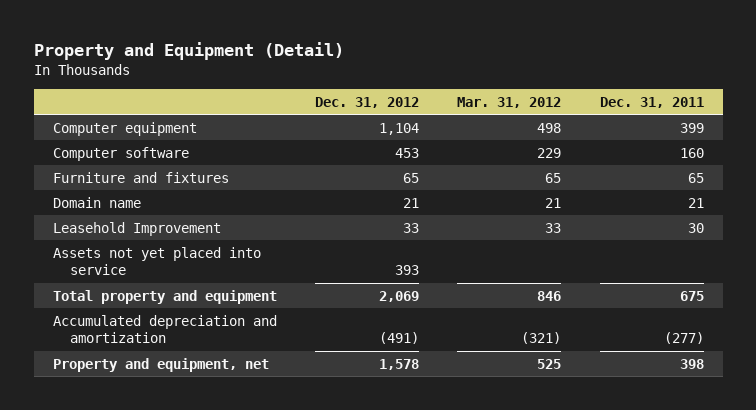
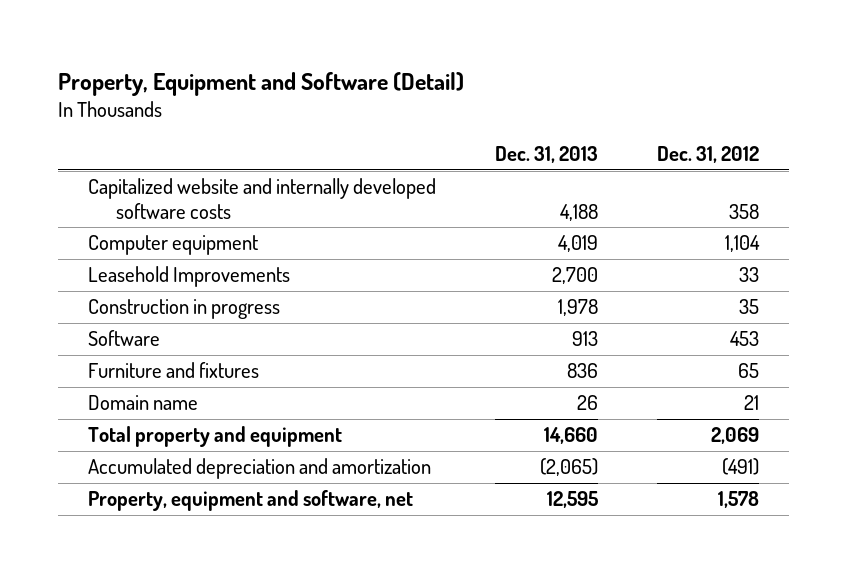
[33,41,344,60] Property and Equipment (Detail) -> [58,71,465,96] Property, Equipment and Software (Detail)
[457,96,562,108] Mar. 31, 2012 -> none
[599,96,704,108] Dec. 31, 2011 -> none
none -> [494,146,598,164] Dec. 31, 2013
none -> [87,178,436,219] Capitalized website and internally developed software costs
none -> [87,266,290,288] Leasehold Improvements
none -> [87,299,280,320] Construction in progress
[52,146,189,161] Computer software -> [87,330,160,347] Software
[52,221,221,236] Leasehold Improvement -> none
[52,246,261,276] Assets not yet placed into service -> none
[52,357,269,372] Property and equipment, net -> [87,490,413,512] Property, equipment and software, net

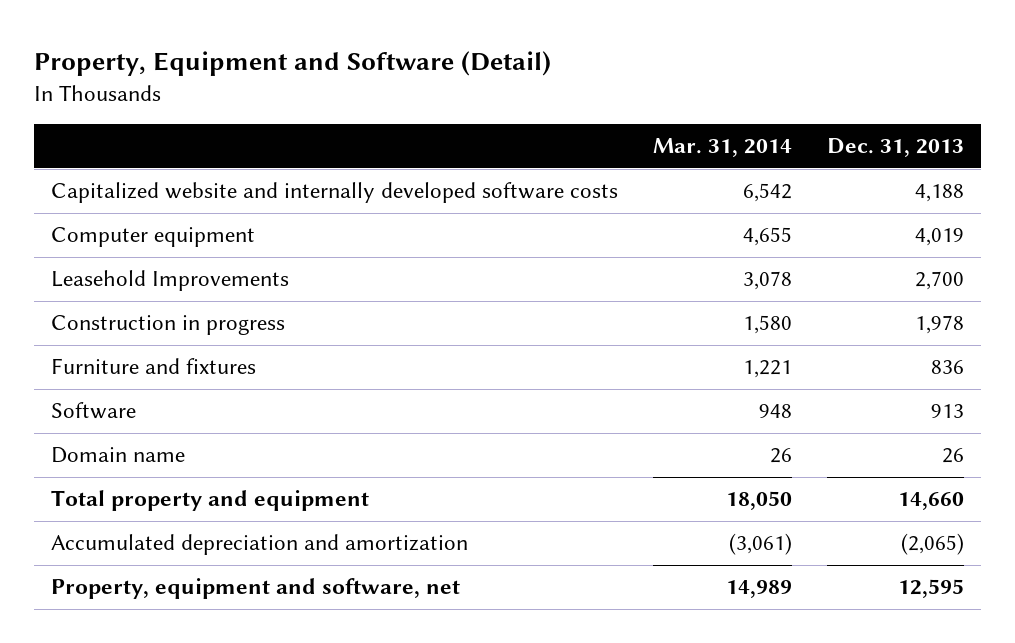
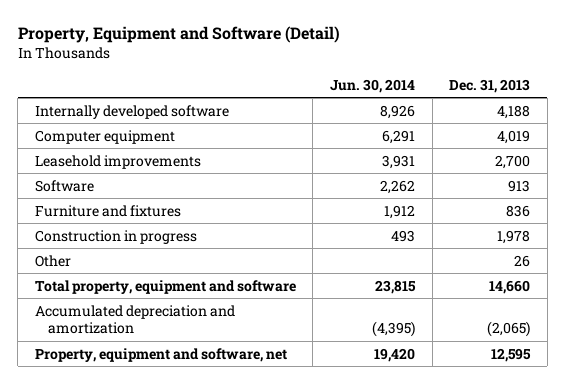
[653,138,793,158] Mar. 31, 2014 -> none
none -> [329,78,415,93] Jun. 30, 2014
[51,182,619,204] Capitalized website and internally developed software costs -> [34,104,229,119] Internally developed software
[51,270,290,292] Leasehold Improvements -> [34,154,201,169] Leasehold improvements
[51,447,186,464] Domain name -> none
[51,358,257,375] Furniture and fixtures -> [34,204,181,217] Furniture and fixtures
[51,315,286,336] Construction in progress -> [34,229,197,244] Construction in progress
none -> [34,254,71,267] Other
[51,490,370,512] Total property and equipment -> [34,279,296,294] Total property, equipment and software

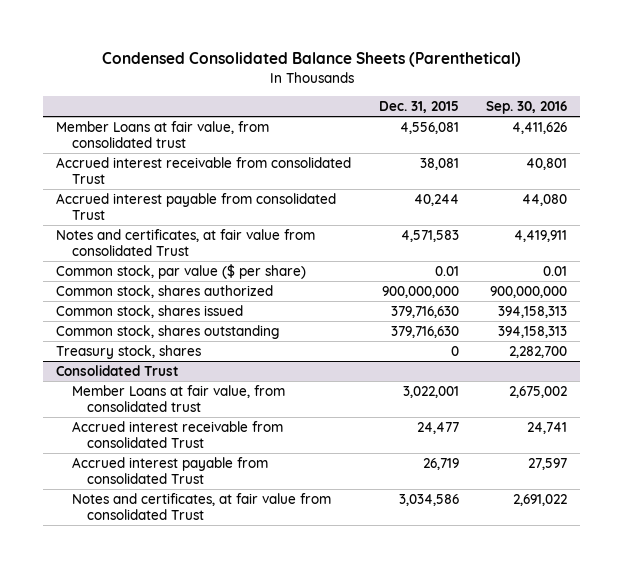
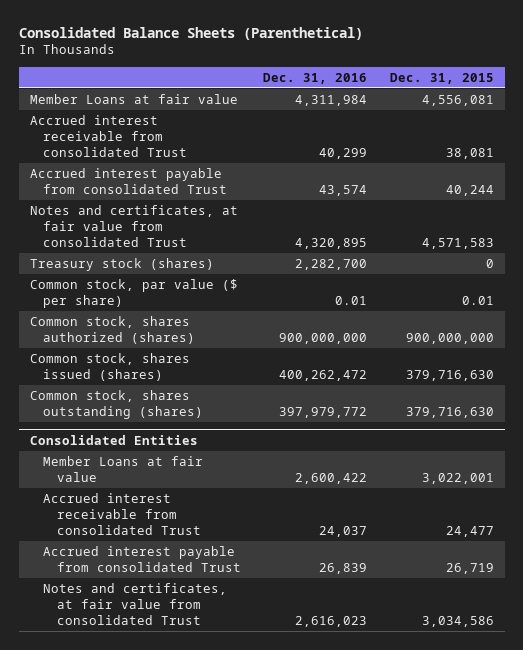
[101,52,521,68] Condensed Consolidated Balance Sheets (Parenthetical) -> [18,26,363,40] Consolidated Balance Sheets (Parenthetical)
[485,101,567,115] Sep. 30, 2016 -> none
none -> [263,72,368,84] Dec. 31, 2016
[56,120,270,149] Member Loans at fair value, from consolidated trust -> [29,93,238,104] Member Loans at fair value
none -> [29,257,214,271] Treasury stock (shares)
[56,344,202,359] Treasury stock, shares -> none
[56,364,180,376] Consolidated Trust -> none
[56,284,274,298] Common stock, shares authorized -> [29,315,196,344] Common stock, shares authorized (shares)
[56,304,244,318] Common stock, shares issued -> [29,352,190,381] Common stock, shares issued (shares)
[56,324,280,339] Common stock, shares outstanding -> [29,389,204,419] Common stock, shares outstanding (shares)
none -> [29,434,198,445] Consolidated Entities
[71,384,285,413] Member Loans at fair value, from consolidated trust -> [43,455,204,482] Member Loans at fair value

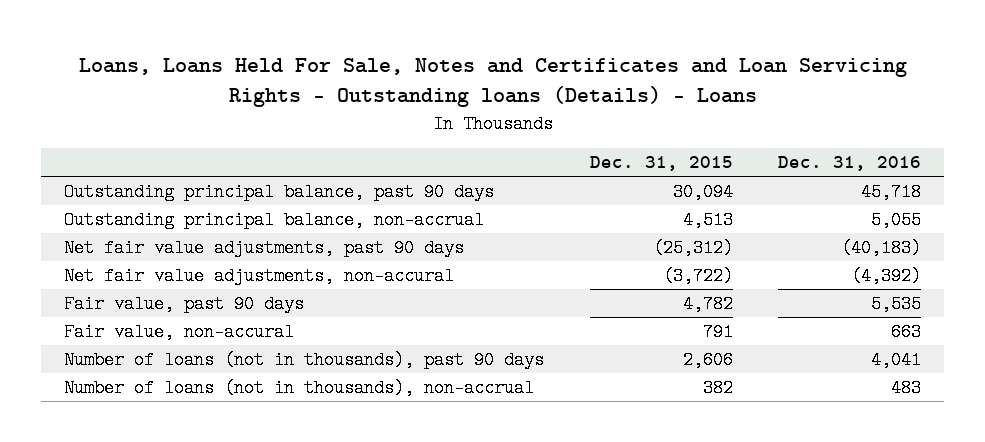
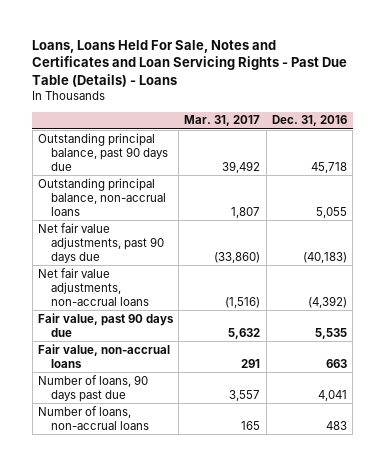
[78,57,907,108] Loans, Loans Held For Sale, Notes and Certificates and Loan Servicing Rights - Outstanding loans (Details) - Loans -> [32,39,348,87] Loans, Loans Held For Sale, Notes and Certificates and Loan Servicing Rights - Past Due Table (Details) - Loans
[589,156,733,172] Dec. 31, 2015 -> none
none -> [184,115,261,127] Mar. 31, 2017
[64,183,495,202] Outstanding principal balance, past 90 days -> [37,132,168,171] Outstanding principal balance, past 90 days due
[64,211,485,230] Outstanding principal balance, non-accrual -> [37,177,166,216] Outstanding principal balance, non-accrual loans
[64,239,465,258] Net fair value adjustments, past 90 days -> [37,222,164,263] Net fair value adjustments, past 90 days due
[64,267,455,286] Net fair value adjustments, non-accural -> [37,267,149,306] Net fair value adjustments, non-accrual loans
[64,295,305,314] Fair value, past 90 days -> [37,312,174,337] Fair value, past 90 days due
[64,323,295,342] Fair value, non-accural -> [37,343,170,368] Fair value, non-accrual loans
[64,351,545,370] Number of loans (not in thousands), past 90 days -> [37,374,148,402] Number of loans, 90 days past due
[64,379,535,398] Number of loans (not in thousands), non-accrual -> [37,405,149,430] Number of loans, non-accrual loans

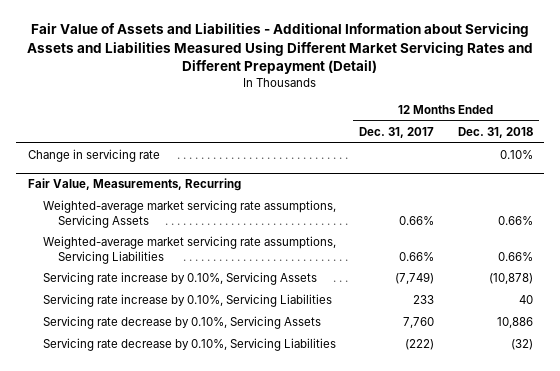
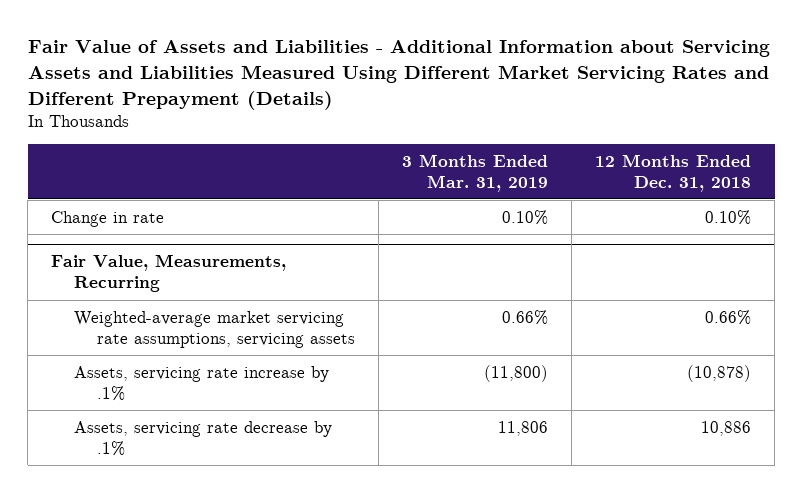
[27,23,534,74] Fair Value of Assets and Liabilities - Additional Information about Servicing Assets and Liabilities Measured Using Different Market Servicing Rates and Different Prepayment (Detail) -> [27,40,770,110] Fair Value of Assets and Liabilities - Additional Information about Servicing Assets and Liabilities Measured Using Different Market Servicing Rates and Different Prepayment (Details)
[359,126,435,138] Dec. 31, 2017 -> none
none -> [402,153,549,192] 3 Months Ended Mar. 31, 2019
[27,149,160,163] Change in servicing rate -> [51,210,165,227] Change in rate
[42,236,336,264] Weighted-average market servicing rate assumptions, Servicing Liabilities -> none
[42,294,332,308] Servicing rate increase by 0.10%, Servicing Liabilities -> none
[42,338,336,352] Servicing rate decrease by 0.10%, Servicing Liabilities -> none
[42,200,336,228] Weighted-average market servicing rate assumptions, Servicing Assets -> [74,310,356,348] Weighted-average market servicing rate assumptions, servicing assets
[42,272,317,286] Servicing rate increase by 0.10%, Servicing Assets -> [74,365,330,401] Assets, servicing rate increase by .1%
[42,316,321,330] Servicing rate decrease by 0.10%, Servicing Assets -> [74,420,333,456] Assets, servicing rate decrease by .1%

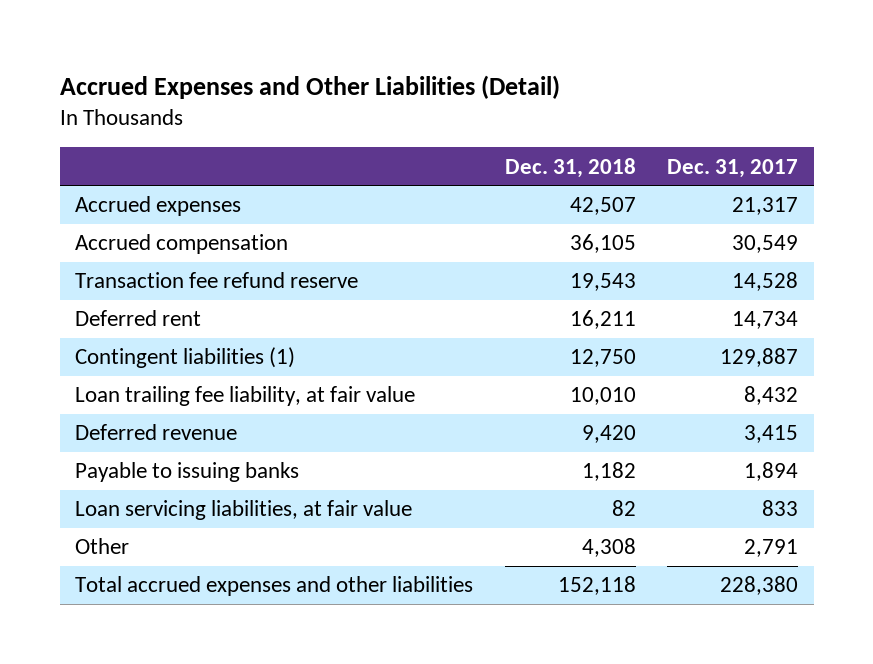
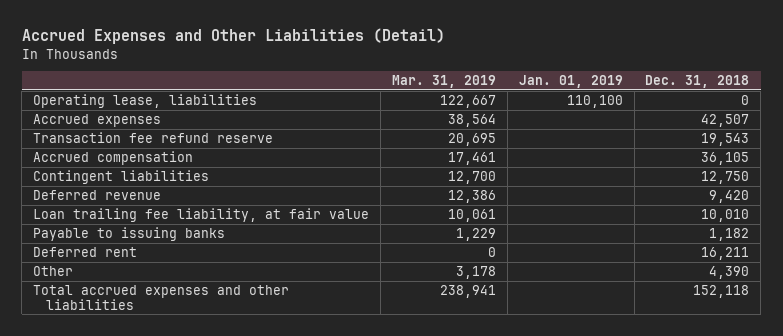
[667,158,799,178] Dec. 31, 2017 -> none
none -> [391,75,496,89] Mar. 31, 2019
none -> [518,75,623,89] Jan. 01, 2019
none -> [33,93,258,108] Operating lease, liabilities
[75,234,289,255] Accrued compensation -> [33,150,194,165] Accrued compensation
[75,347,296,369] Contingent liabilities (1) -> [33,169,210,184] Contingent liabilities
[75,386,416,407] Loan trailing fee liability, at fair value -> [33,207,370,222] Loan trailing fee liability, at fair value
[75,500,413,521] Loan servicing liabilities, at fair value -> none
[75,310,202,327] Deferred rent -> [33,246,138,257] Deferred rent
[581,538,636,558] 4,308 -> [709,265,750,279] 4,390

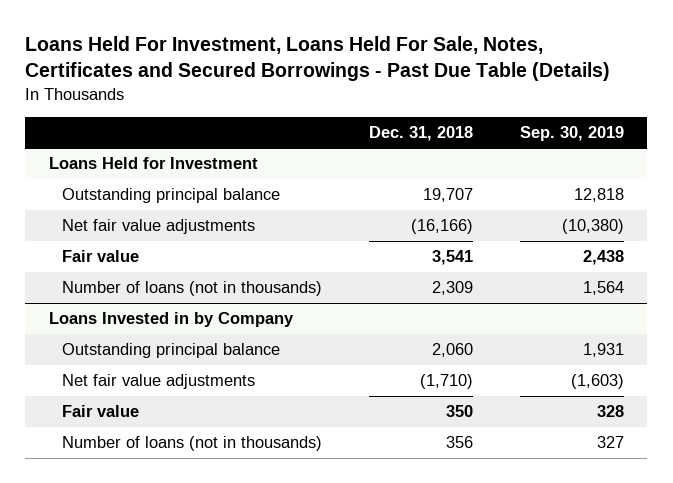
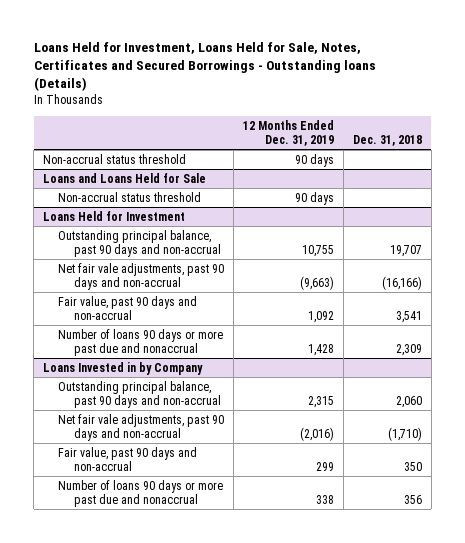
[25,36,611,82] Loans Held For Investment, Loans Held For Sale, Notes, Certificates and Secured Borrowings - Past Due Table (Details) -> [33,41,376,92] Loans Held for Investment, Loans Held for Sale, Notes, Certificates and Secured Borrowings - Outstanding loans (Details)
[519,125,624,141] Sep. 30, 2019 -> none
none -> [243,119,335,147] 12 Months Ended Dec. 31, 2019
none -> [43,153,187,164] Non-accrual status threshold
none -> [43,172,207,183] Loans and Loans Held for Sale
none -> [58,191,202,202] Non-accrual status threshold
[61,188,280,204] Outstanding principal balance -> [58,229,221,258] Outstanding principal balance, past 90 days and non-accrual
[61,219,255,235] Net fair value adjustments -> [58,262,225,291] Net fair vale adjustments, past 90 days and non-accrual
[61,250,139,263] Fair value -> [58,295,198,321] Fair value, past 90 days and non-accrual
[61,281,322,297] Number of loans (not in thousands) -> [58,328,224,357] Number of loans 90 days or more past due and nonaccrual
[61,343,280,359] Outstanding principal balance -> [58,380,221,409] Outstanding principal balance, past 90 days and non-accrual
[61,374,255,390] Net fair value adjustments -> [58,413,225,442] Net fair vale adjustments, past 90 days and non-accrual
[61,405,139,418] Fair value -> [58,446,198,472] Fair value, past 90 days and non-accrual
[61,436,322,452] Number of loans (not in thousands) -> [58,479,224,508] Number of loans 90 days or more past due and nonaccrual

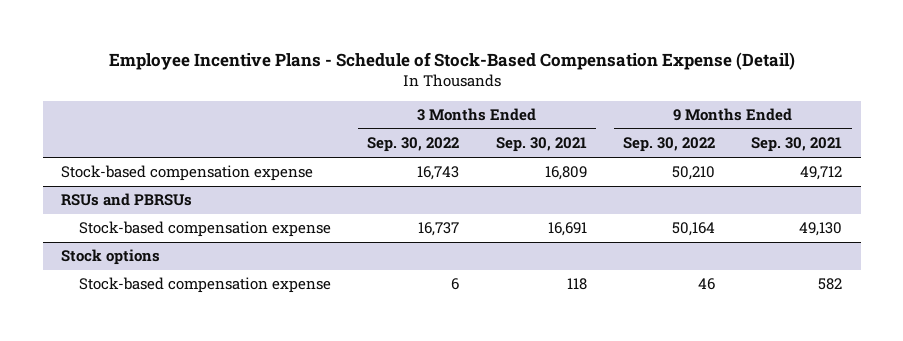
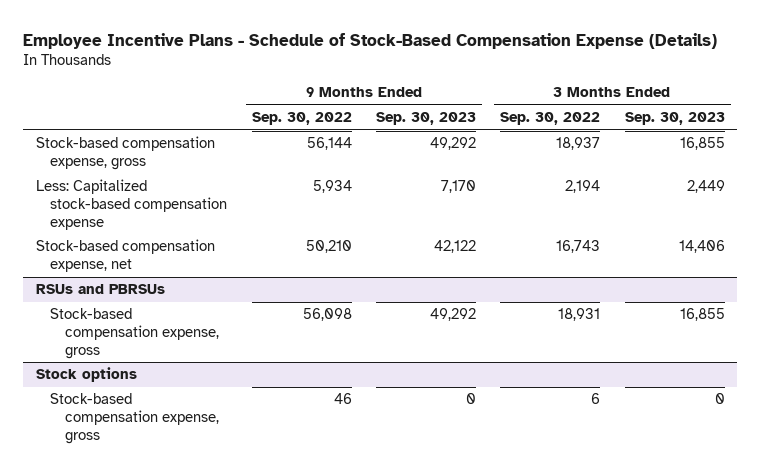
[108,51,795,70] Employee Incentive Plans - Schedule of Stock-Based Compensation Expense (Detail) -> [23,32,718,49] Employee Incentive Plans - Schedule of Stock-Based Compensation Expense (Details)
[495,137,587,153] Sep. 30, 2021 -> none
[751,137,843,153] Sep. 30, 2021 -> none
none -> [375,112,476,126] Sep. 30, 2023
none -> [624,112,725,126] Sep. 30, 2023
none -> [35,136,215,170] Stock-based compensation expense, gross
none -> [35,179,228,230] Less: Capitalized stock-based compensation expense
[60,165,313,182] Stock-based compensation expense -> [35,239,215,272] Stock-based compensation expense, net
[79,221,332,238] Stock-based compensation expense -> [50,308,220,359] Stock-based compensation expense, gross
[418,222,460,237] 16,737 -> [558,308,601,322] 18,931
[672,222,716,237] 50,164 -> [302,308,352,322] 56,098
[79,277,332,294] Stock-based compensation expense -> [50,393,220,444] Stock-based compensation expense, gross

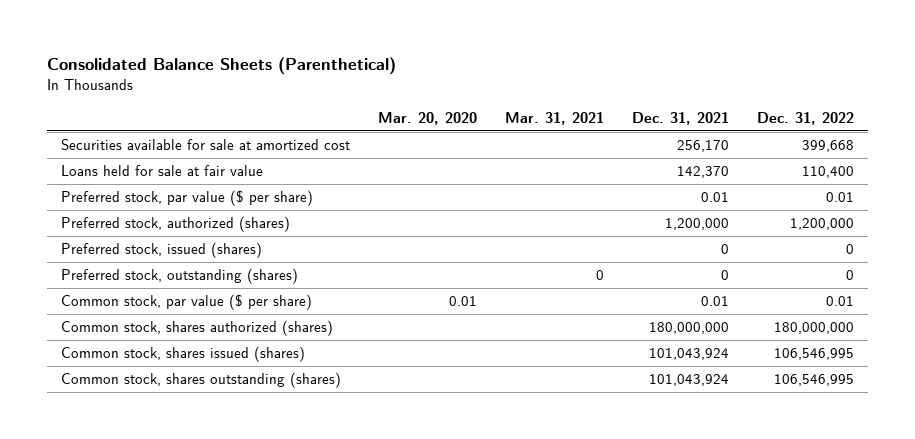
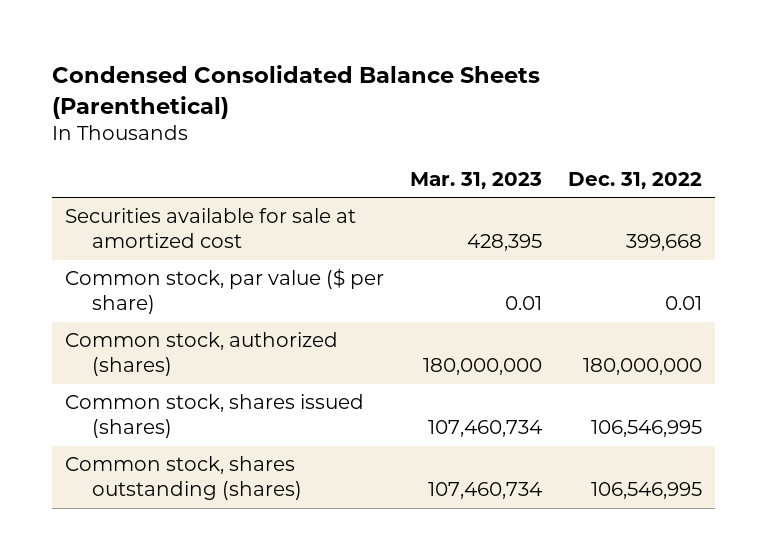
[46,56,396,75] Consolidated Balance Sheets (Parenthetical) -> [52,64,541,119] Condensed Consolidated Balance Sheets (Parenthetical)
[377,111,477,125] Mar. 20, 2020 -> none
[504,111,604,125] Mar. 31, 2021 -> none
[631,111,729,125] Dec. 31, 2021 -> none
none -> [409,171,542,189] Mar. 31, 2023
[60,165,263,177] Loans held for sale at fair value -> none
[60,190,313,207] Preferred stock, par value ($ per share) -> none
[60,216,290,233] Preferred stock, authorized (shares) -> none
[60,242,262,259] Preferred stock, issued (shares) -> none
[60,268,298,285] Preferred stock, outstanding (shares) -> none
[60,320,333,337] Common stock, shares authorized (shares) -> [65,332,339,376] Common stock, authorized (shares)

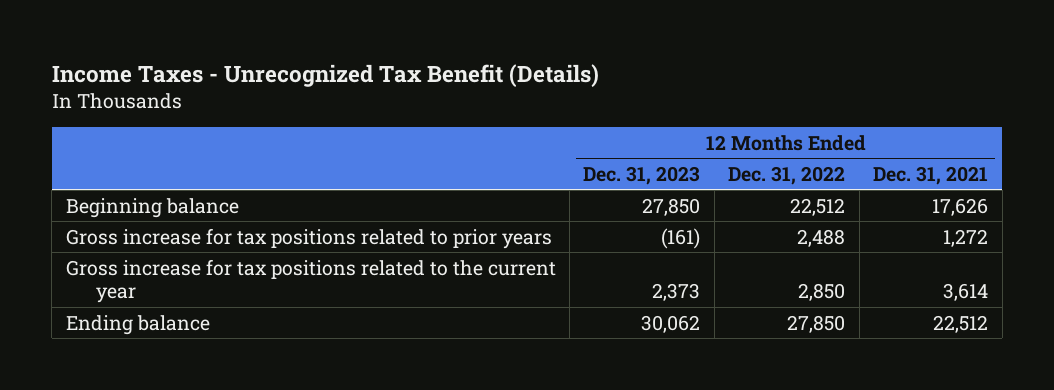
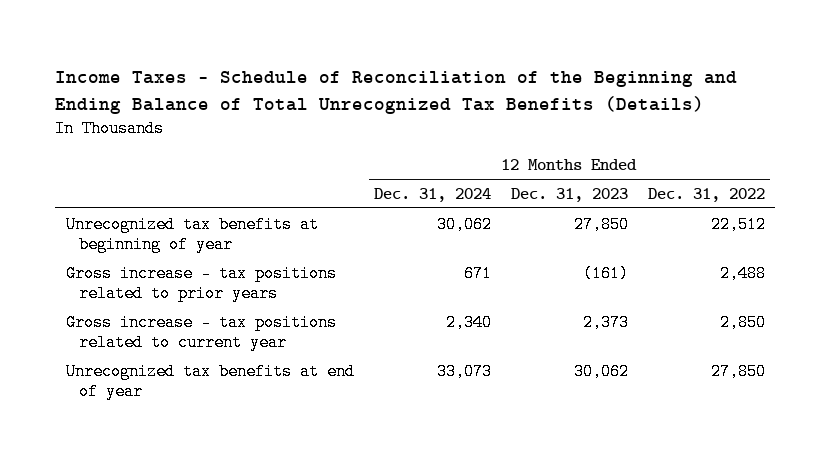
[51,63,599,87] Income Taxes - Unrecognized Tax Benefit (Details) -> [55,70,738,114] Income Taxes - Schedule of Reconciliation of the Beginning and Ending Balance of Total Unrecognized Tax Benefits (Details)
[873,165,989,185] Dec. 31, 2021 -> none
none -> [373,187,491,202] Dec. 31, 2024
[65,197,239,218] Beginning balance -> [65,215,319,253] Unrecognized tax benefits at beginning of year
[65,227,552,249] Gross increase for tax positions related to prior years -> [65,264,337,302] Gross increase - tax positions related to prior years
[65,258,556,304] Gross increase for tax positions related to the current year -> [65,313,337,351] Gross increase - tax positions related to current year
[65,314,210,335] Ending balance -> [65,362,355,400] Unrecognized tax benefits at end of year

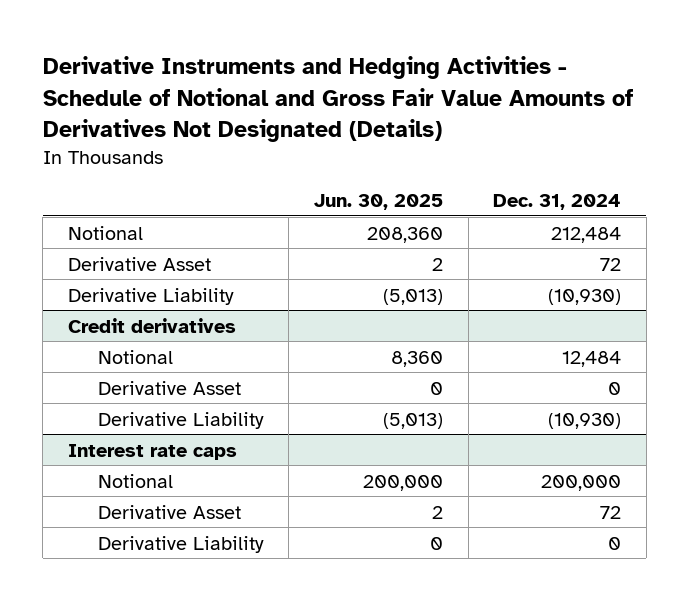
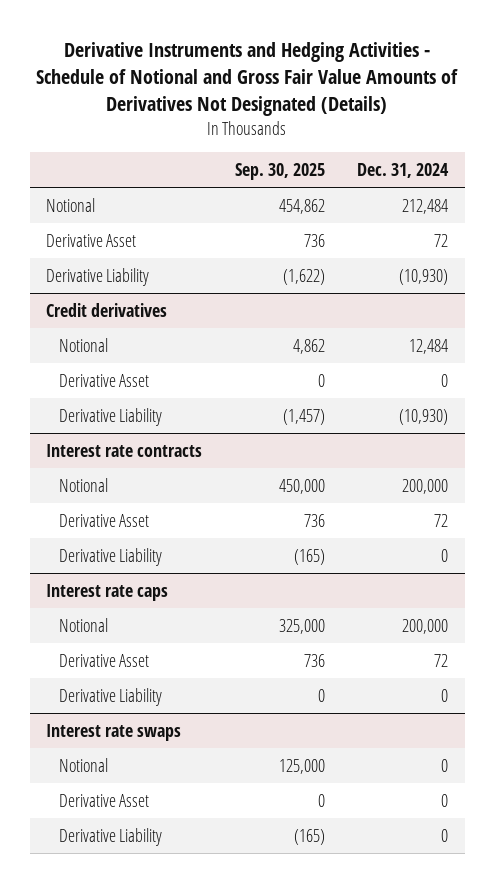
[313,193,443,210] Jun. 30, 2025 -> none
none -> [234,162,325,180] Sep. 30, 2025
none -> [46,443,203,457] Interest rate contracts
none -> [59,477,109,492] Notional
none -> [59,513,150,527] Derivative Asset
none -> [59,547,163,566] Derivative Liability
none -> [46,723,182,741] Interest rate swaps
none -> [59,757,109,772] Notional
none -> [59,793,150,807] Derivative Asset
none -> [59,827,163,846] Derivative Liability

